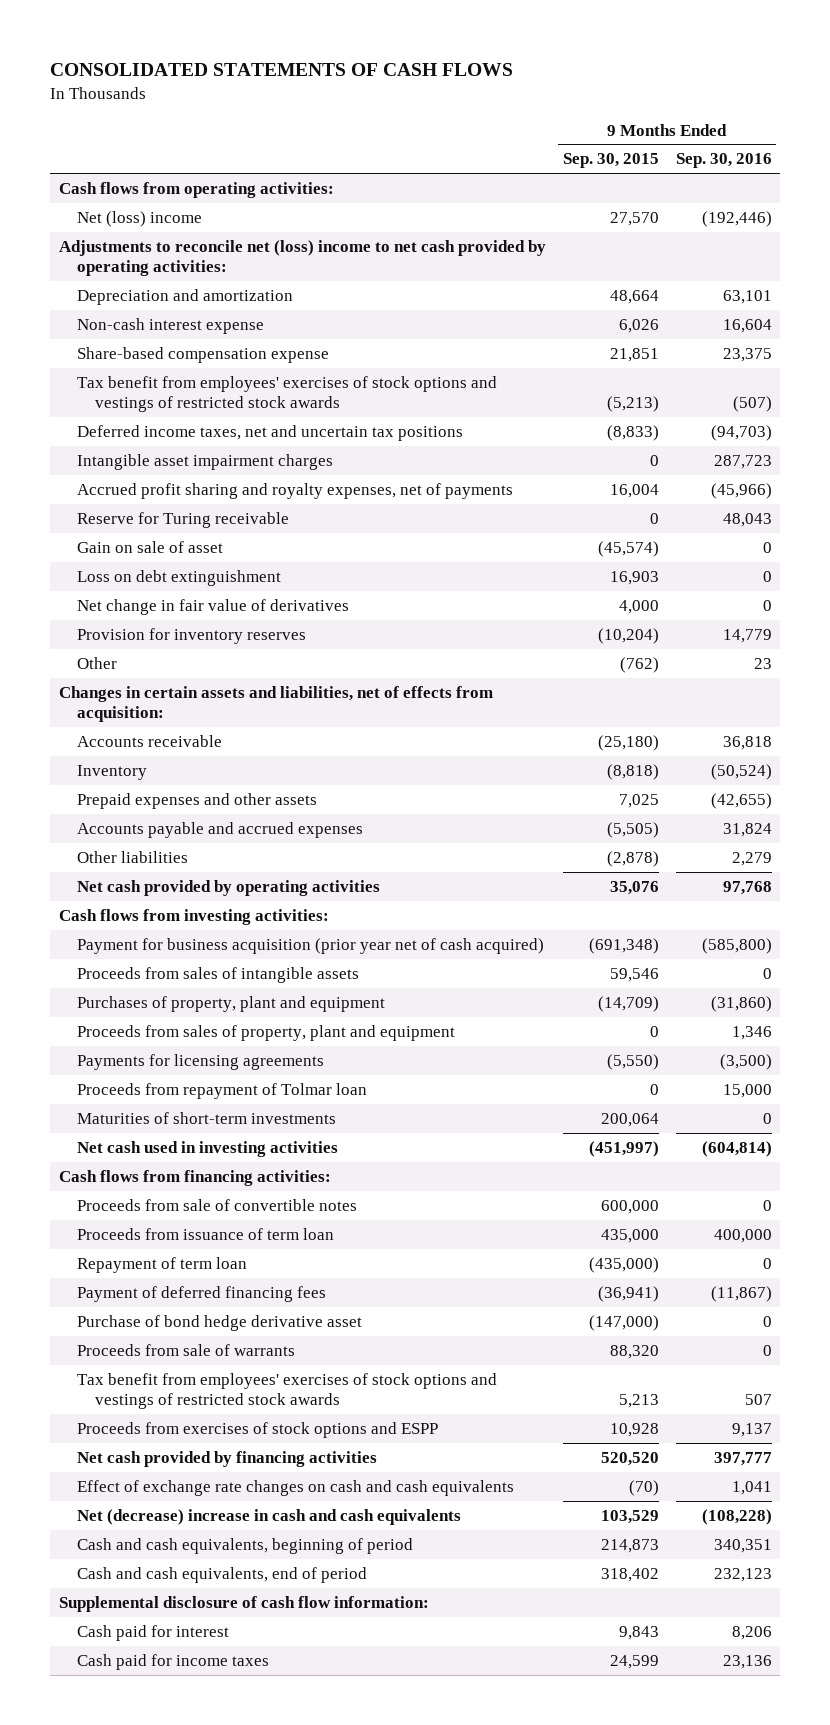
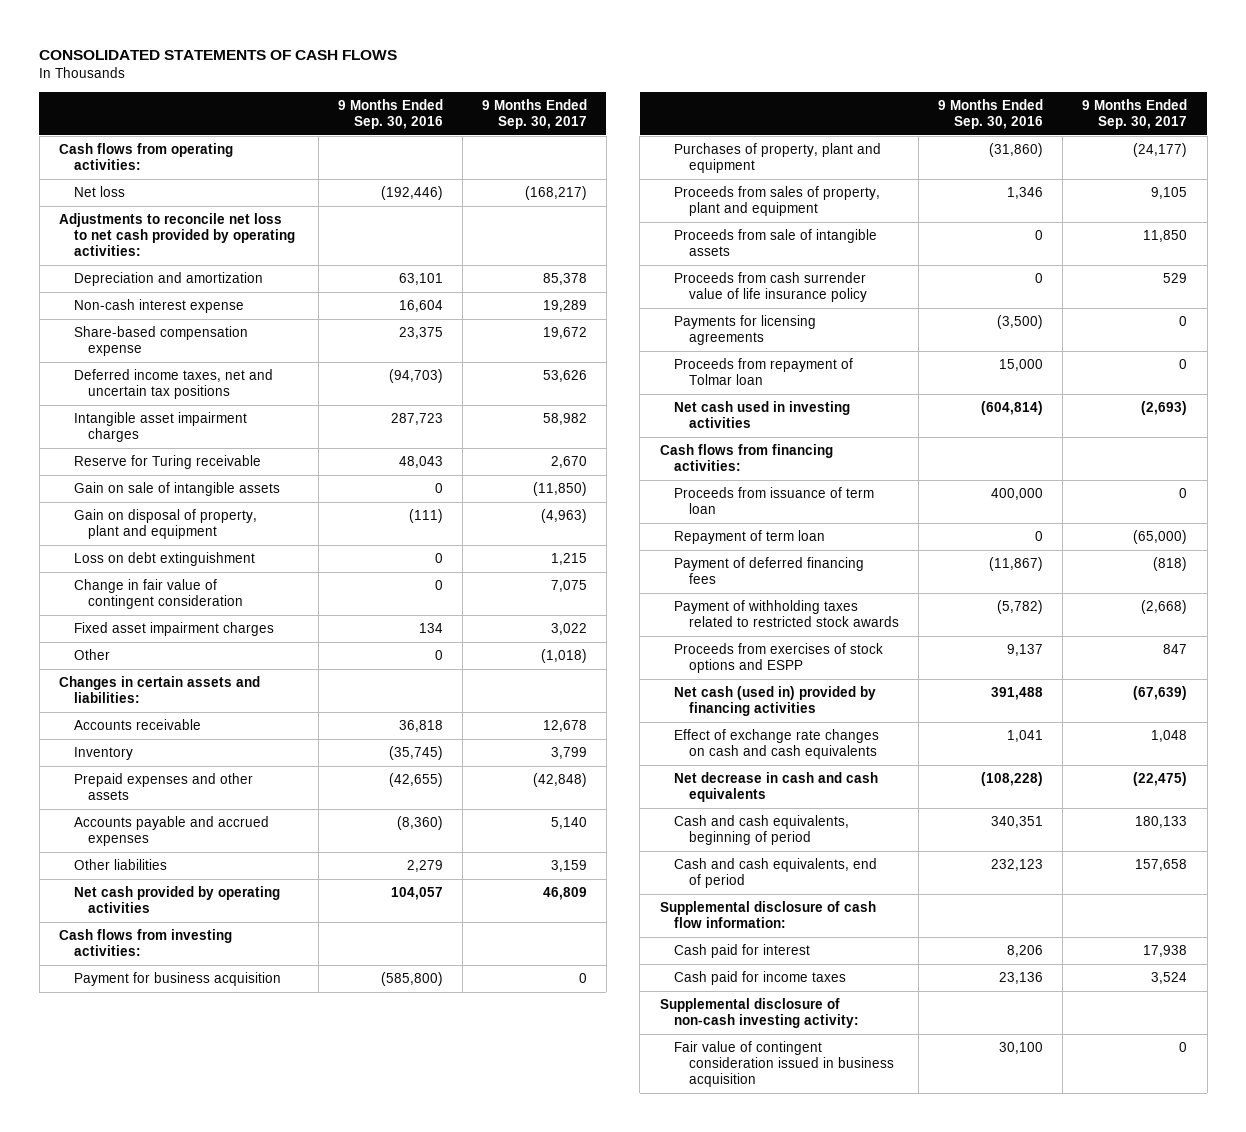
[562,153,659,169] Sep. 30, 2015 -> none
none -> [481,98,587,129] 9 Months Ended Sep. 30, 2017
[76,210,202,227] Net (loss) income -> [73,186,125,198] Net loss
[58,239,546,277] Adjustments to reconcile net (loss) income to net cash provided by operating activities: -> [58,213,295,257] Adjustments to reconcile net loss to net cash provided by operating activities:
[76,375,497,413] Tax benefit from employees' exercises of stock options and vestings of restricted stock awards -> none
[76,482,513,499] Accrued profit sharing and royalty expenses, net of payments -> none
[76,540,223,553] Gain on sale of asset -> [73,482,280,497] Gain on sale of intangible assets
none -> [73,509,257,540] Gain on disposal of property, plant and equipment
[76,627,306,644] Provision for inventory reserves -> none
[76,598,349,615] Net change in fair value of derivatives -> [73,579,244,610] Change in fair value of contingent consideration
none -> [73,622,274,637] Fixed asset impairment charges
[753,657,772,669] 23 -> [434,650,443,661] 0
[58,685,493,723] Changes in certain assets and liabilities, net of effects from acquisition: -> [58,676,260,704] Changes in certain assets and liabilities:
[710,763,772,780] (50,524) -> [388,746,443,761] (35,745)
[722,822,772,837] 31,824 -> [396,816,443,831] (8,360)
[722,880,772,895] 97,768 -> [390,887,443,901] 104,057
[76,966,359,983] Proceeds from sales of intangible assets -> none
[76,937,544,954] Payment for business acquisition (prior year net of cash acquired) -> [73,972,281,987] Payment for business acquisition
none -> [674,229,878,257] Proceeds from sale of intangible assets
none -> [674,272,868,303] Proceeds from cash surrender value of life insurance policy
[76,1111,336,1124] Maturities of short-term investments -> none
[76,1198,357,1211] Proceeds from sale of convertible notes -> none
[76,1314,362,1331] Purchase of bond hedge derivative asset -> none
[76,1343,295,1356] Proceeds from sale of warrants -> none
[76,1372,497,1410] Tax benefit from employees' exercises of stock options and vestings of restricted stock awards -> none
none -> [674,600,900,628] Payment of withholding taxes related to restricted stock awards
[76,1450,377,1467] Net cash provided by financing activities -> [674,686,877,717] Net cash (used in) provided by financing activities
[713,1451,772,1466] 397,777 -> [991,687,1044,701] 391,488
[76,1508,461,1525] Net (decrease) increase in cash and cash equivalents -> [674,772,879,803] Net decrease in cash and cash equivalents
none -> [659,998,860,1029] Supplemental disclosure of non-cash investing activity:
none -> [674,1041,895,1088] Fair value of contingent consideration issued in business acquisition

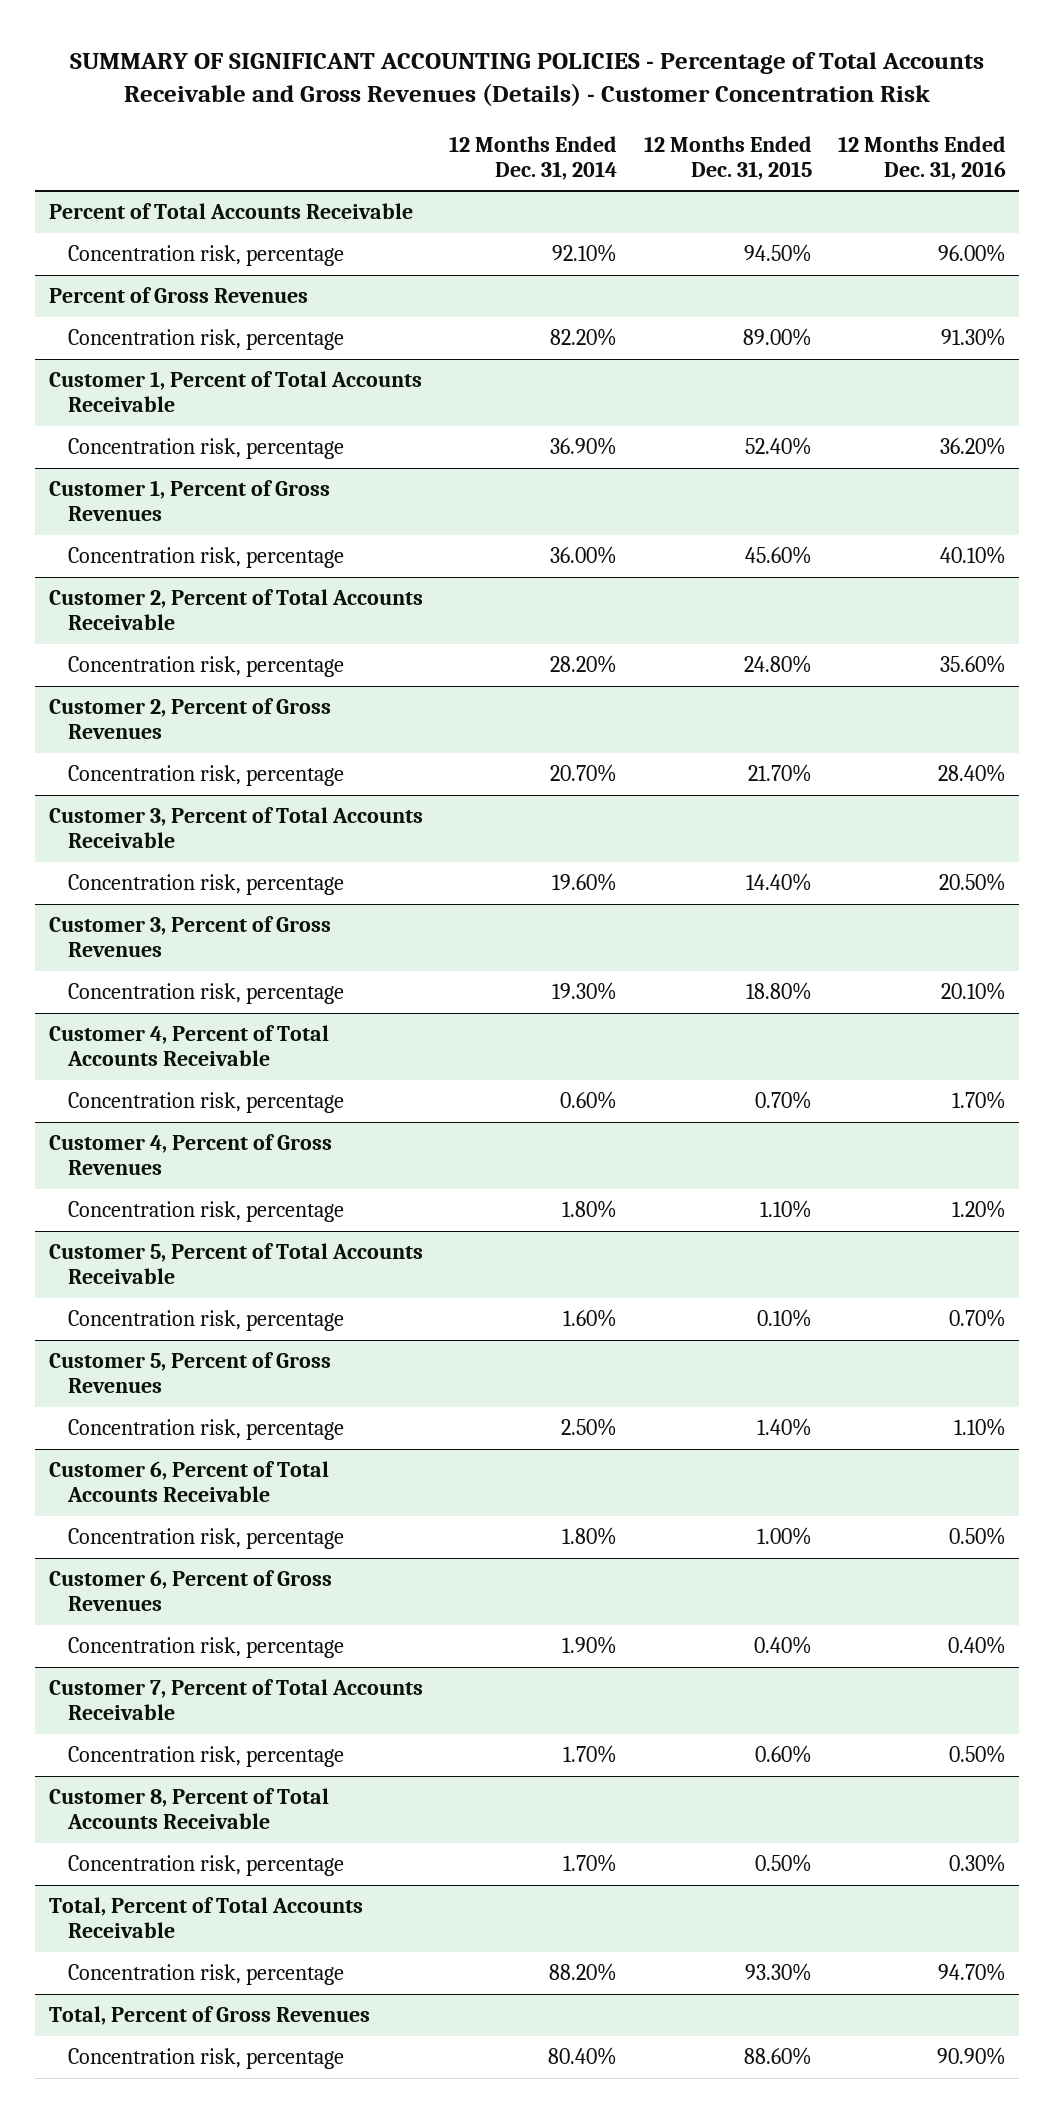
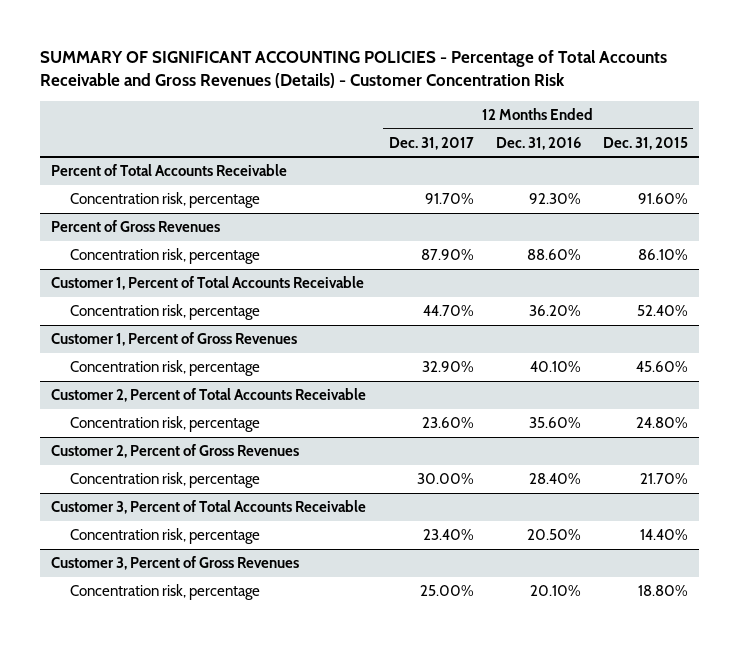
[449,135,618,180] 12 Months Ended Dec. 31, 2014 -> none
none -> [388,136,474,150] Dec. 31, 2017
[743,244,812,263] 94.50% -> [637,193,688,205] 91.60%
[937,244,1006,263] 96.00% -> [528,193,581,205] 92.30%
[742,328,812,347] 89.00% -> [637,249,688,261] 86.10%
[940,328,1006,347] 91.30% -> [526,249,581,261] 88.60%
[48,1025,329,1067] Customer 4, Percent of Total Accounts Receivable -> none
[67,1092,344,1114] Concentration risk, percentage -> none
[48,1134,332,1176] Customer 4, Percent of Gross Revenues -> none
[67,1201,344,1223] Concentration risk, percentage -> none
[48,1243,423,1285] Customer 5, Percent of Total Accounts Receivable -> none
[67,1310,344,1332] Concentration risk, percentage -> none
[48,1352,331,1394] Customer 5, Percent of Gross Revenues -> none
[67,1419,344,1441] Concentration risk, percentage -> none
[48,1461,329,1503] Customer 6, Percent of Total Accounts Receivable -> none
[67,1528,344,1550] Concentration risk, percentage -> none
[48,1570,332,1612] Customer 6, Percent of Gross Revenues -> none
[67,1637,344,1659] Concentration risk, percentage -> none
[48,1679,423,1721] Customer 7, Percent of Total Accounts Receivable -> none
[67,1746,344,1768] Concentration risk, percentage -> none
[48,1788,329,1830] Customer 8, Percent of Total Accounts Receivable -> none
[67,1855,344,1877] Concentration risk, percentage -> none
[48,1897,363,1939] Total, Percent of Total Accounts Receivable -> none
[67,1964,344,1986] Concentration risk, percentage -> none
[48,2006,370,2026] Total, Percent of Gross Revenues -> none
[67,2048,344,2070] Concentration risk, percentage -> none

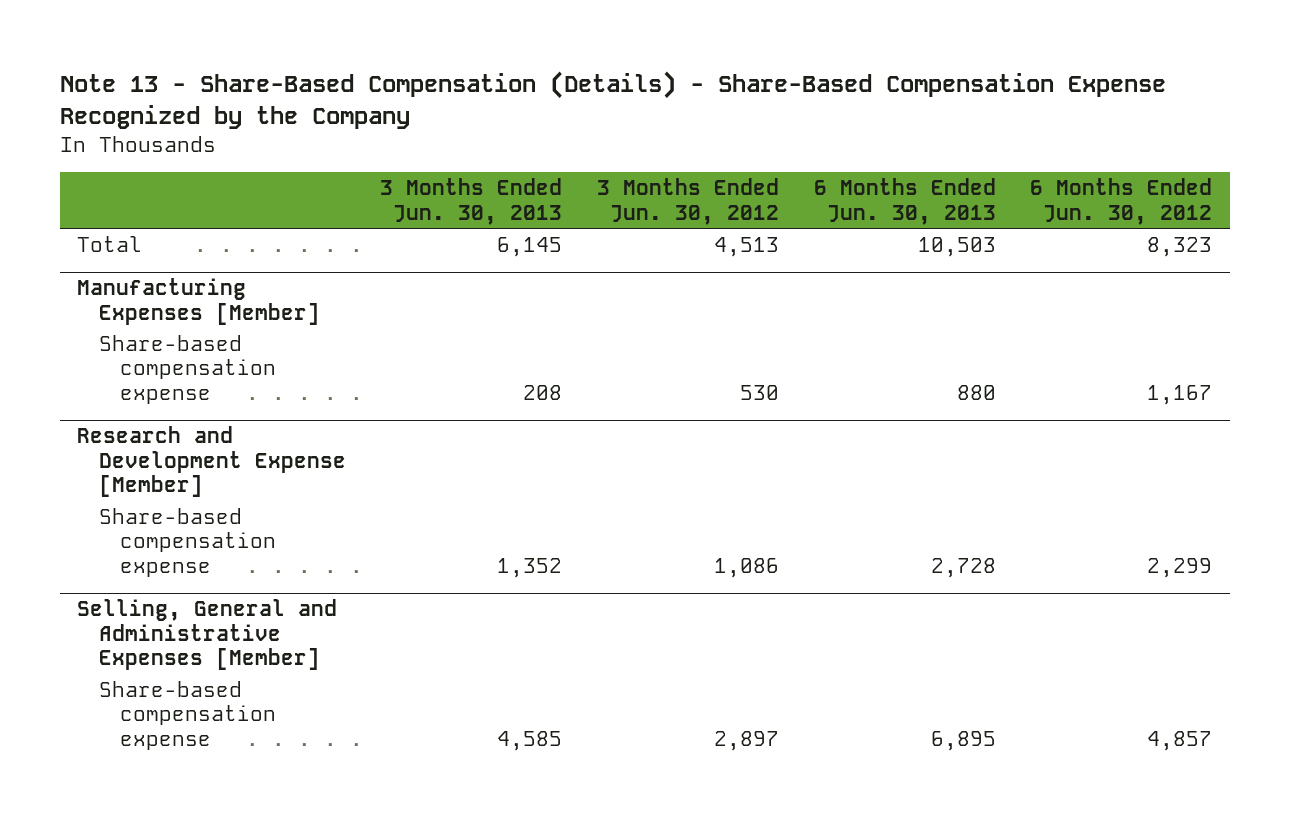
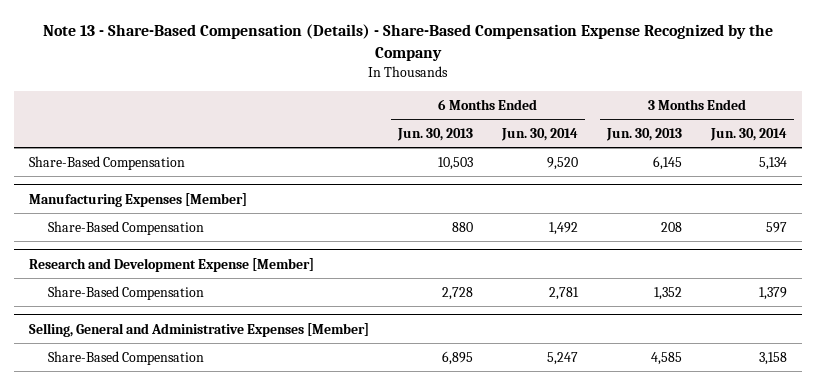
[597,178,780,225] 3 Months Ended Jun. 30, 2012 -> none
[1030,178,1213,225] 6 Months Ended Jun. 30, 2012 -> none
none -> [500,128,578,142] Jun. 30, 2014
none -> [710,128,788,142] Jun. 30, 2014
[77,235,143,252] Total -> [28,155,185,170] Share-Based Compensation
[98,334,277,404] Share-based compensation expense -> [48,220,205,235] Share-Based Compensation
[98,507,277,577] Share-based compensation expense -> [48,285,205,300] Share-Based Compensation
[98,680,277,750] Share-based compensation expense -> [48,350,205,365] Share-Based Compensation

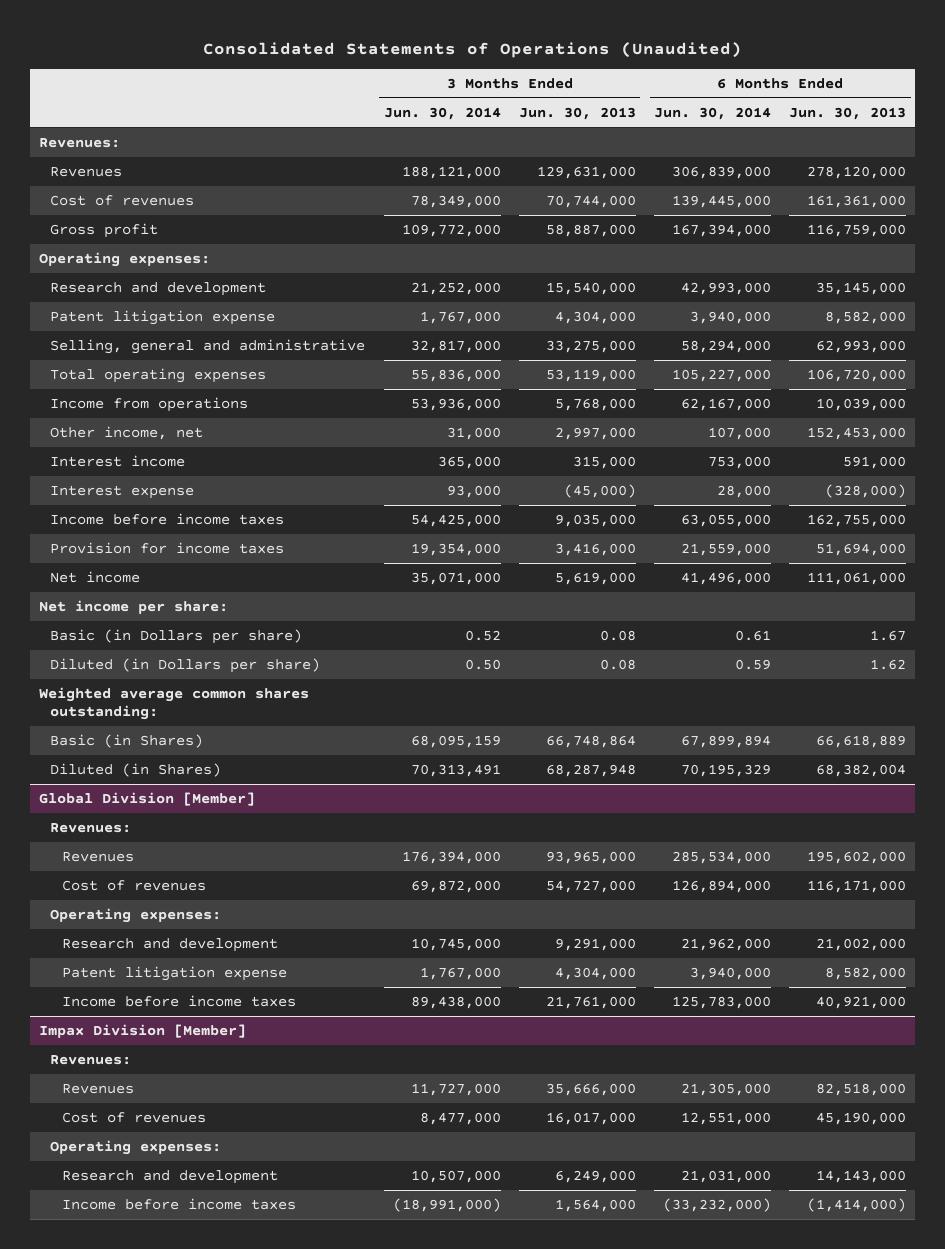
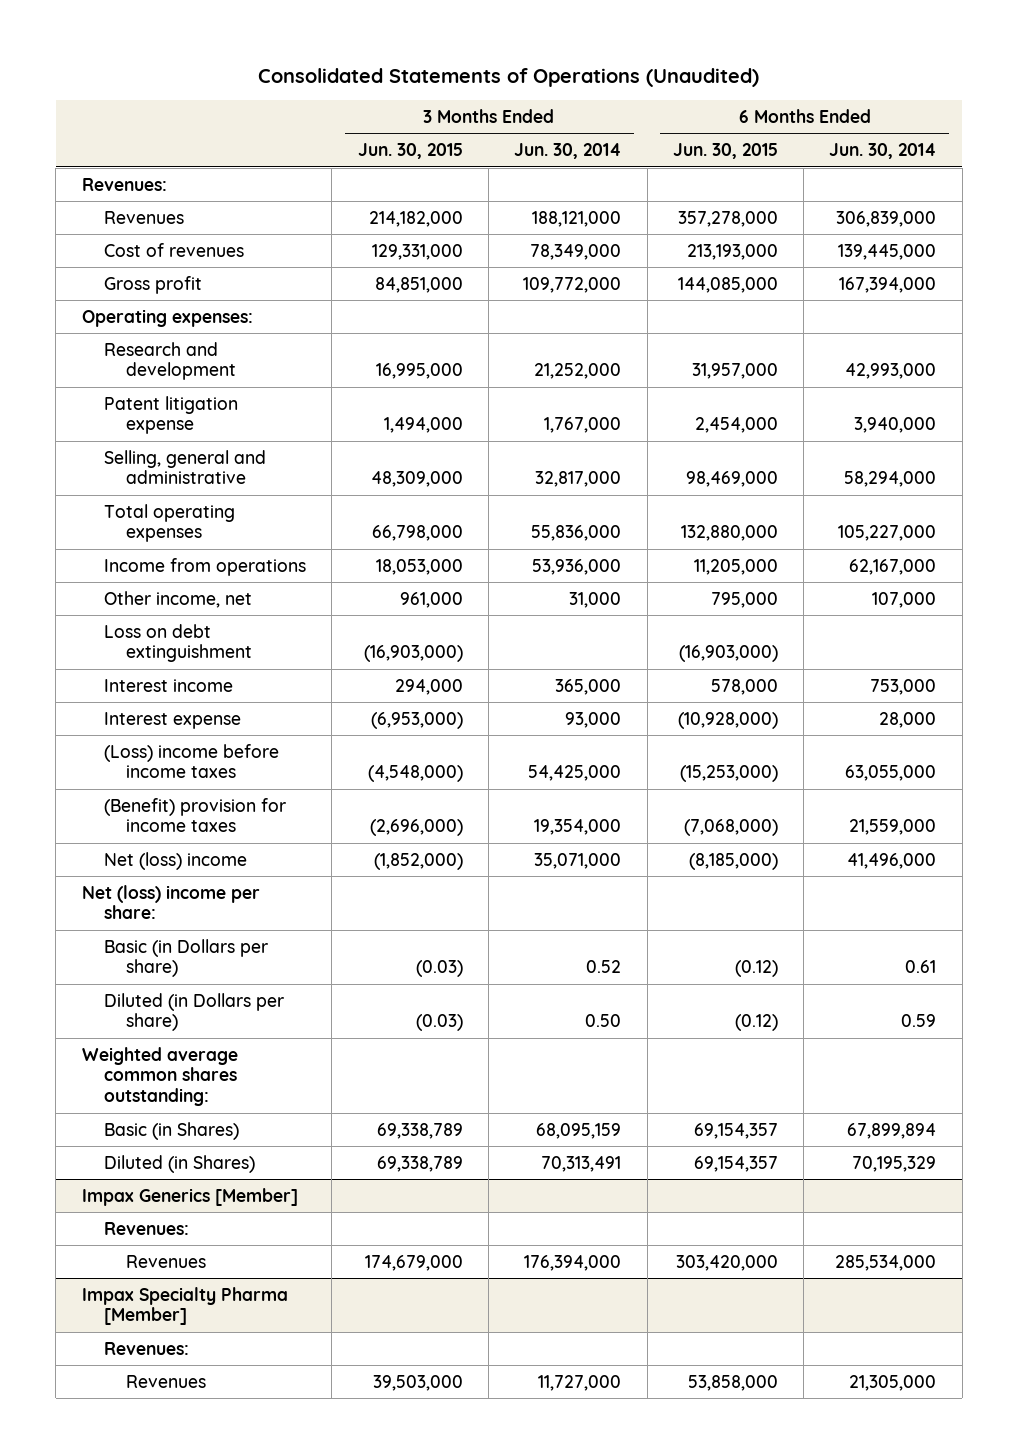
[518,106,636,120] Jun. 30, 2013 -> none
[789,106,907,120] Jun. 30, 2013 -> none
none -> [357,143,463,160] Jun. 30, 2015
none -> [672,143,778,160] Jun. 30, 2015
none -> [104,623,253,663] Loss on debt extinguishment
[50,512,285,525] Income before income taxes -> [104,743,280,779] (Loss) income before income taxes
[50,541,285,554] Provision for income taxes -> [104,797,287,833] (Benefit) provision for income taxes
[50,570,141,583] Net income -> [104,851,248,870] Net (loss) income
[39,599,229,614] Net income per share: -> [81,884,260,920] Net (loss) income per share:
[39,791,256,806] Global Division [Member] -> none
none -> [81,1187,298,1206] Impax Generics [Member]
[61,879,206,891] Cost of revenues -> none
[50,907,222,923] Operating expenses: -> none
[61,937,278,952] Research and development -> none
[61,965,287,981] Patent litigation expense -> none
[61,994,296,1007] Income before income taxes -> none
[39,1023,247,1038] Impax Division [Member] -> none
none -> [81,1286,288,1326] Impax Specialty Pharma [Member]
[61,1111,206,1123] Cost of revenues -> none
[50,1139,222,1155] Operating expenses: -> none
[61,1169,278,1184] Research and development -> none
[61,1197,296,1210] Income before income taxes -> none

